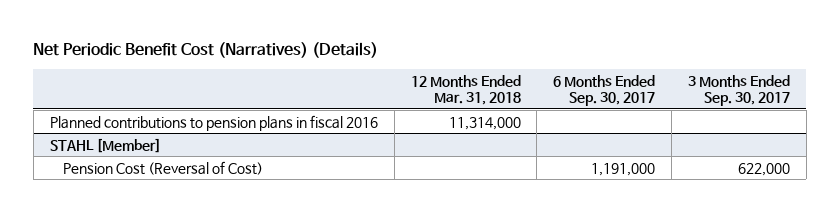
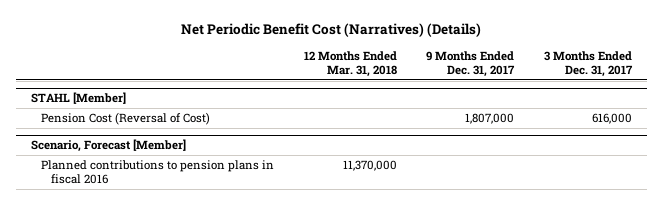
[553,74,656,107] 6 Months Ended Sep. 30, 2017 -> none
[688,74,791,107] 3 Months Ended Sep. 30, 2017 -> none
none -> [426,50,516,77] 9 Months Ended Dec. 31, 2017
none -> [544,50,634,77] 3 Months Ended Dec. 31, 2017
[49,114,378,131] Planned contributions to pension plans in fiscal 2016 -> none
none -> [30,139,186,153] Scenario, Forecast [Member]
none -> [40,160,274,185] Planned contributions to pension plans in fiscal 2016

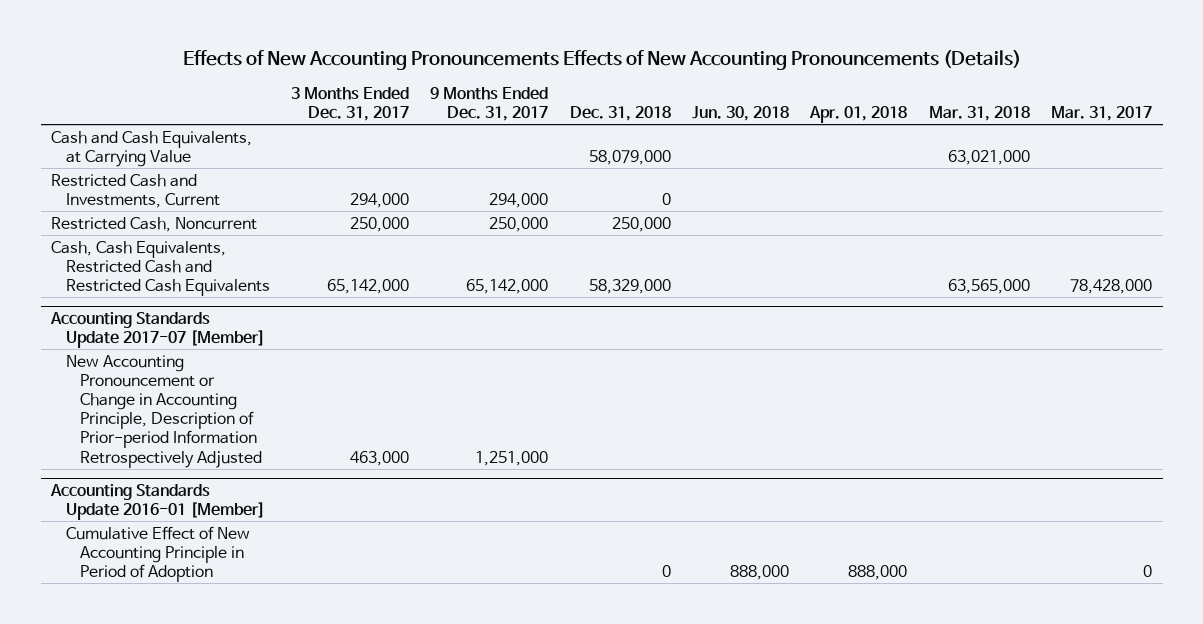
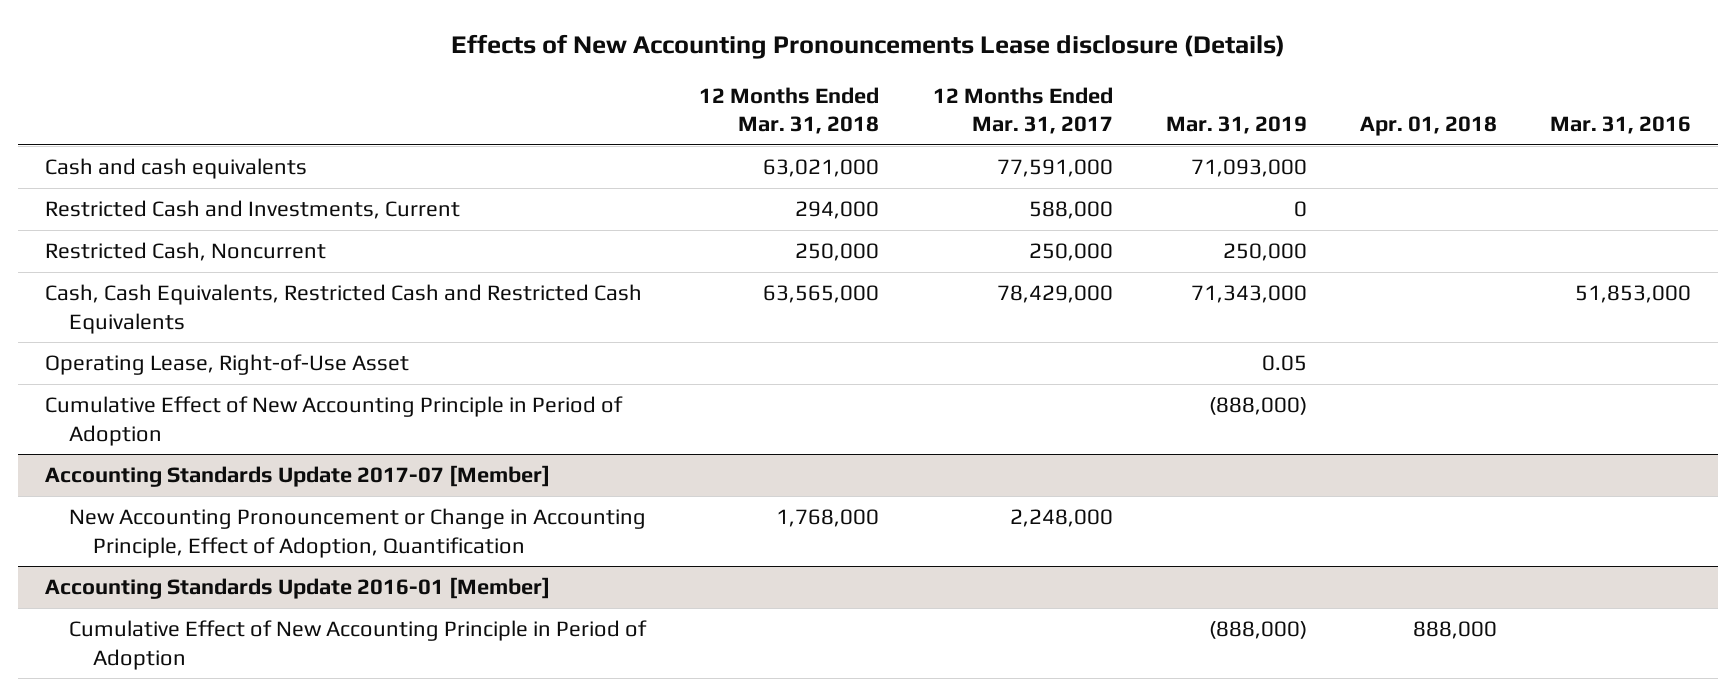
[182,50,1021,71] Effects of New Accounting Pronouncements Effects of New Accounting Pronouncements (Details) -> [451,33,1286,59] Effects of New Accounting Pronouncements Lease disclosure (Details)
[290,86,409,122] 3 Months Ended Dec. 31, 2017 -> none
[430,86,549,122] 9 Months Ended Dec. 31, 2017 -> none
[569,106,671,122] Dec. 31, 2018 -> none
[692,106,790,122] Jun. 30, 2018 -> none
[928,106,1030,122] Mar. 31, 2018 -> none
[1051,106,1153,122] Mar. 31, 2017 -> none
none -> [699,86,880,135] 12 Months Ended Mar. 31, 2018
none -> [932,86,1113,135] 12 Months Ended Mar. 31, 2017
none -> [1165,116,1307,135] Mar. 31, 2019
none -> [1550,116,1692,135] Mar. 31, 2016
[51,130,253,167] Cash and Cash Equivalents, at Carrying Value -> [44,158,307,180] Cash and cash equivalents
none -> [44,354,409,376] Operating Lease, Right-of-Use Asset
none -> [44,396,623,446] Cumulative Effect of New Accounting Principle in Period of Adoption
[65,354,262,468] New Accounting Pronouncement or Change in Accounting Principle, Description of Prior-period Information Retrospectively Adjusted -> [69,508,647,558] New Accounting Pronouncement or Change in Accounting Principle, Effect of Adoption, Quantification

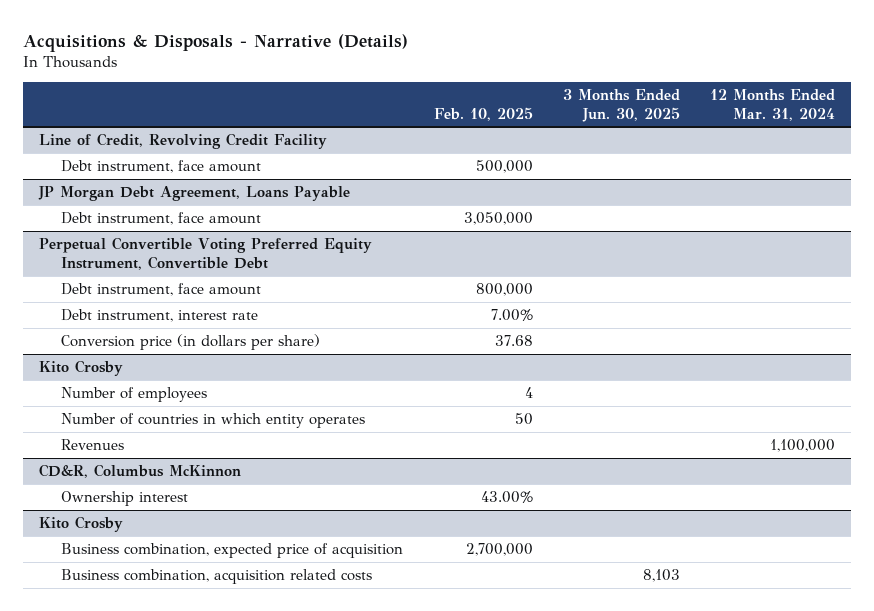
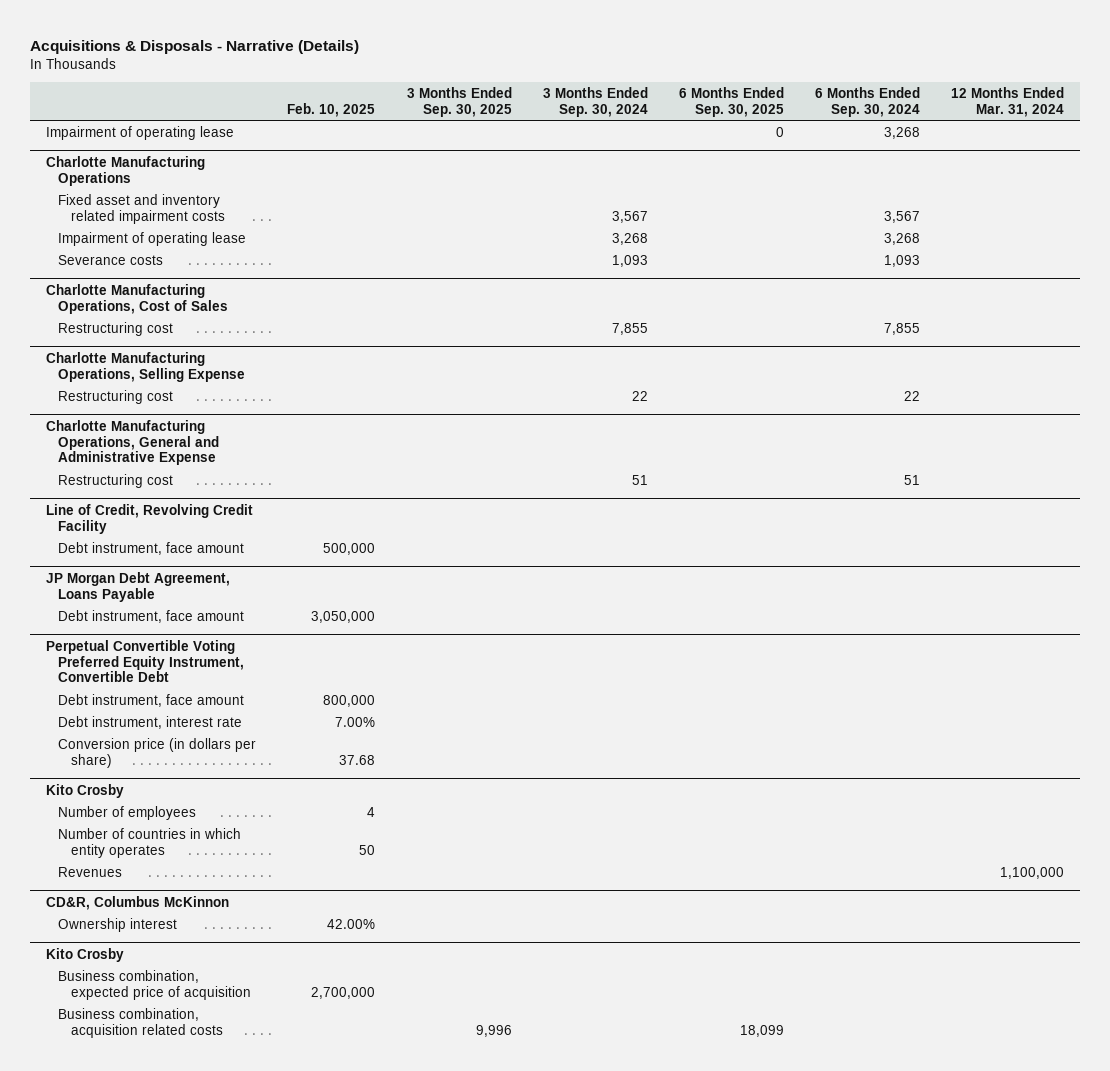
[562,89,680,122] 3 Months Ended Jun. 30, 2025 -> none
none -> [406,87,512,118] 3 Months Ended Sep. 30, 2025
none -> [542,87,648,118] 3 Months Ended Sep. 30, 2024
none -> [678,87,784,118] 6 Months Ended Sep. 30, 2025
none -> [814,87,920,118] 6 Months Ended Sep. 30, 2024
none -> [45,125,234,140] Impairment of operating lease
none -> [45,155,205,186] Charlotte Manufacturing Operations
none -> [58,193,225,224] Fixed asset and inventory related impairment costs
none -> [58,231,247,246] Impairment of operating lease
none -> [58,254,164,265] Severance costs
none -> [45,283,229,314] Charlotte Manufacturing Operations, Cost of Sales
none -> [58,321,174,336] Restructuring cost
none -> [45,351,246,382] Charlotte Manufacturing Operations, Selling Expense
none -> [58,389,174,404] Restructuring cost
none -> [45,419,220,466] Charlotte Manufacturing Operations, General and Administrative Expense
none -> [58,473,174,488] Restructuring cost
[480,491,533,504] 43.00% -> [327,918,376,929] 42.00%

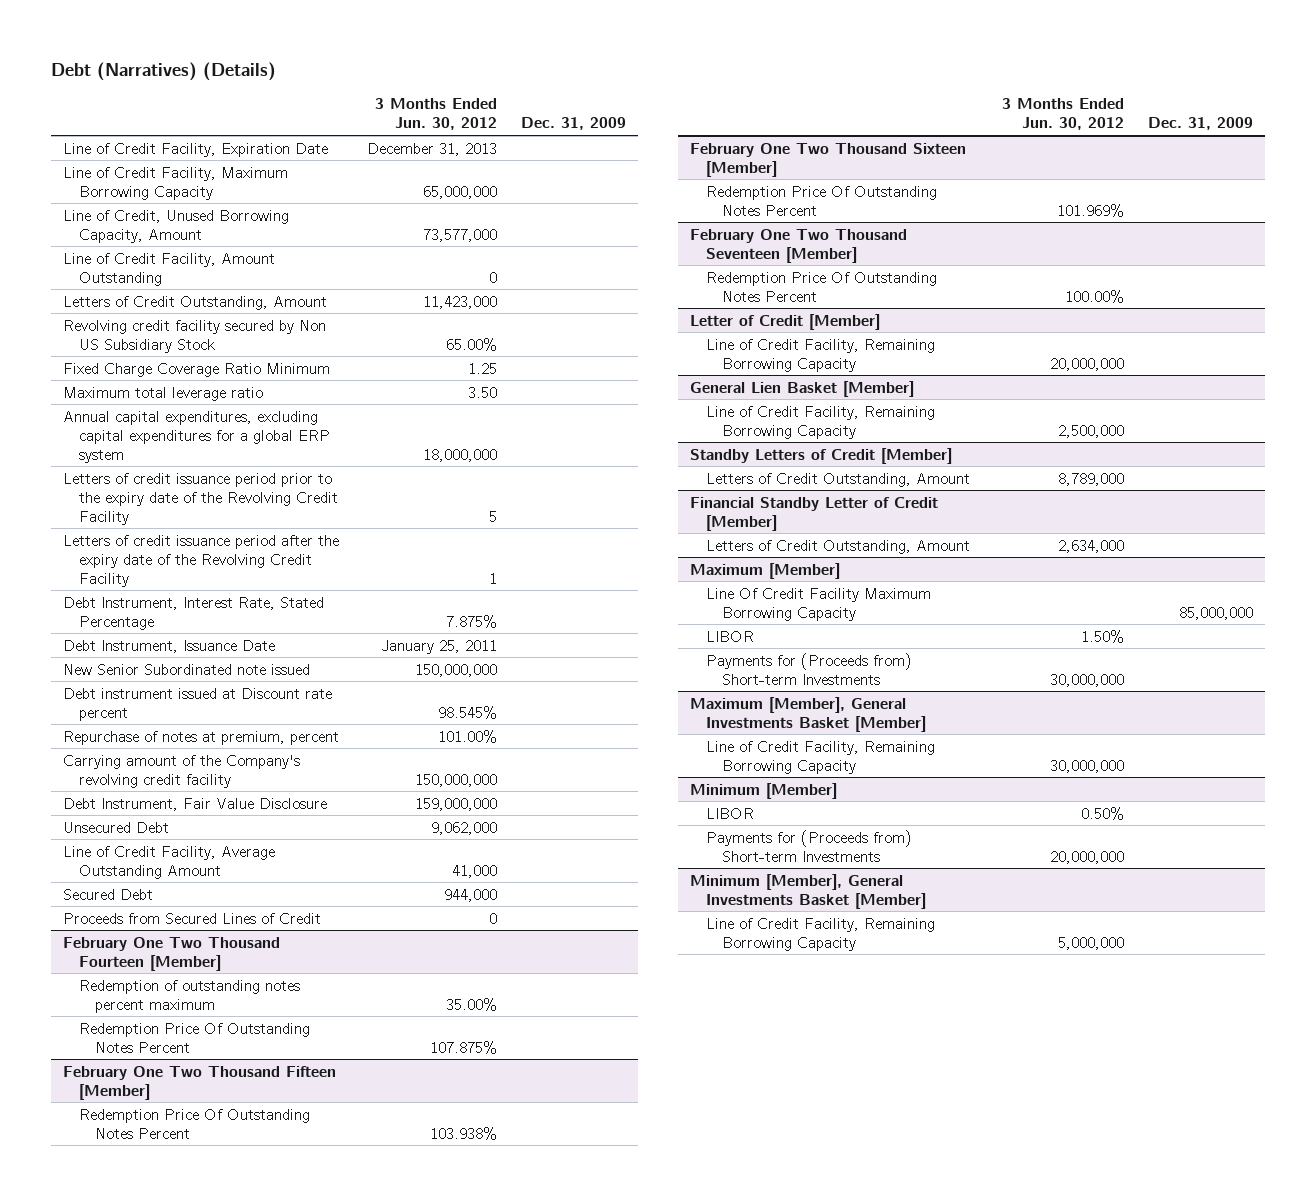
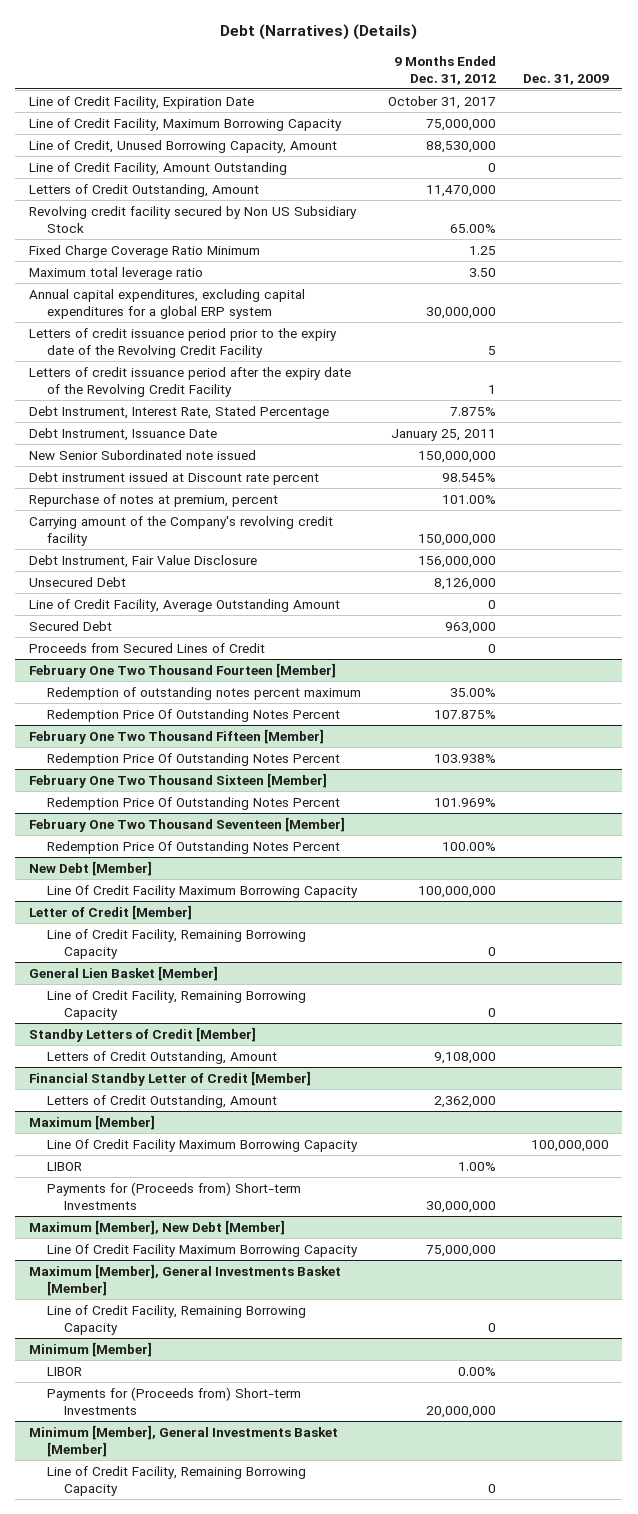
[375,98,498,131] 3 Months Ended Jun. 30, 2012 -> none
none -> [393,55,496,85] 9 Months Ended Dec. 31, 2012
none -> [28,860,152,876] New Debt [Member]
none -> [46,884,358,898] Line Of Credit Facility Maximum Borrowing Capacity
[1178,606,1253,620] 85,000,000 -> [530,1139,609,1152] 100,000,000
none -> [28,1219,285,1235] Maximum [Member], New Debt [Member]
none -> [46,1243,358,1257] Line Of Credit Facility Maximum Borrowing Capacity

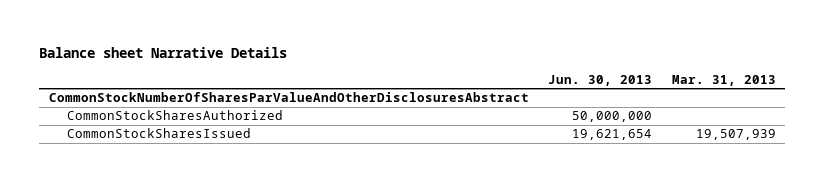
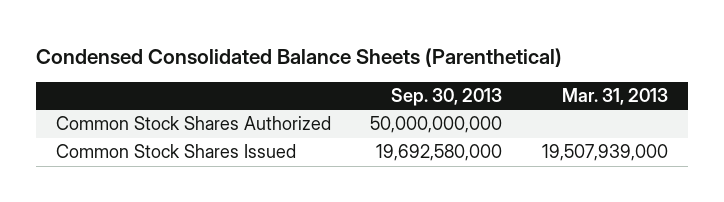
[38,47,287,59] Balance sheet Narrative Details -> [35,47,562,67] Condensed Consolidated Balance Sheets (Parenthetical)
[548,74,653,86] Jun. 30, 2013 -> none
none -> [391,87,503,106] Sep. 30, 2013
[48,92,529,103] CommonStockNumberOfSharesParValueAndOtherDisclosuresAbstract -> none
[67,128,252,139] CommonStockSharesIssued -> none
[67,110,284,121] CommonStockSharesAuthorized -> [55,116,331,131] Common Stock Shares Authorized
none -> [55,144,296,159] Common Stock Shares Issued

